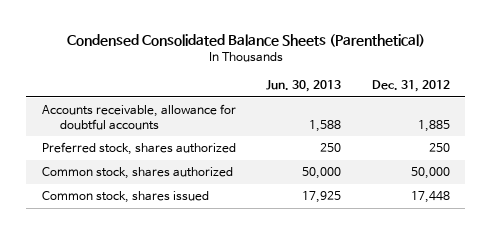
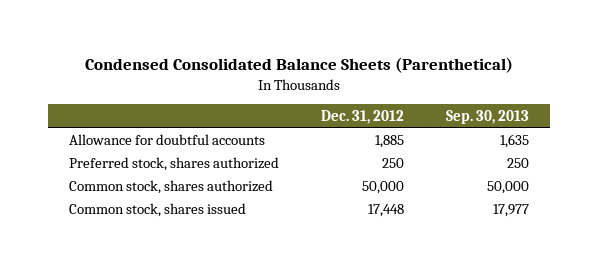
[266,80,342,93] Jun. 30, 2013 -> none
none -> [445,109,529,124] Sep. 30, 2013
[41,104,236,130] Accounts receivable, allowance for doubtful accounts -> [69,133,266,145] Allowance for doubtful accounts

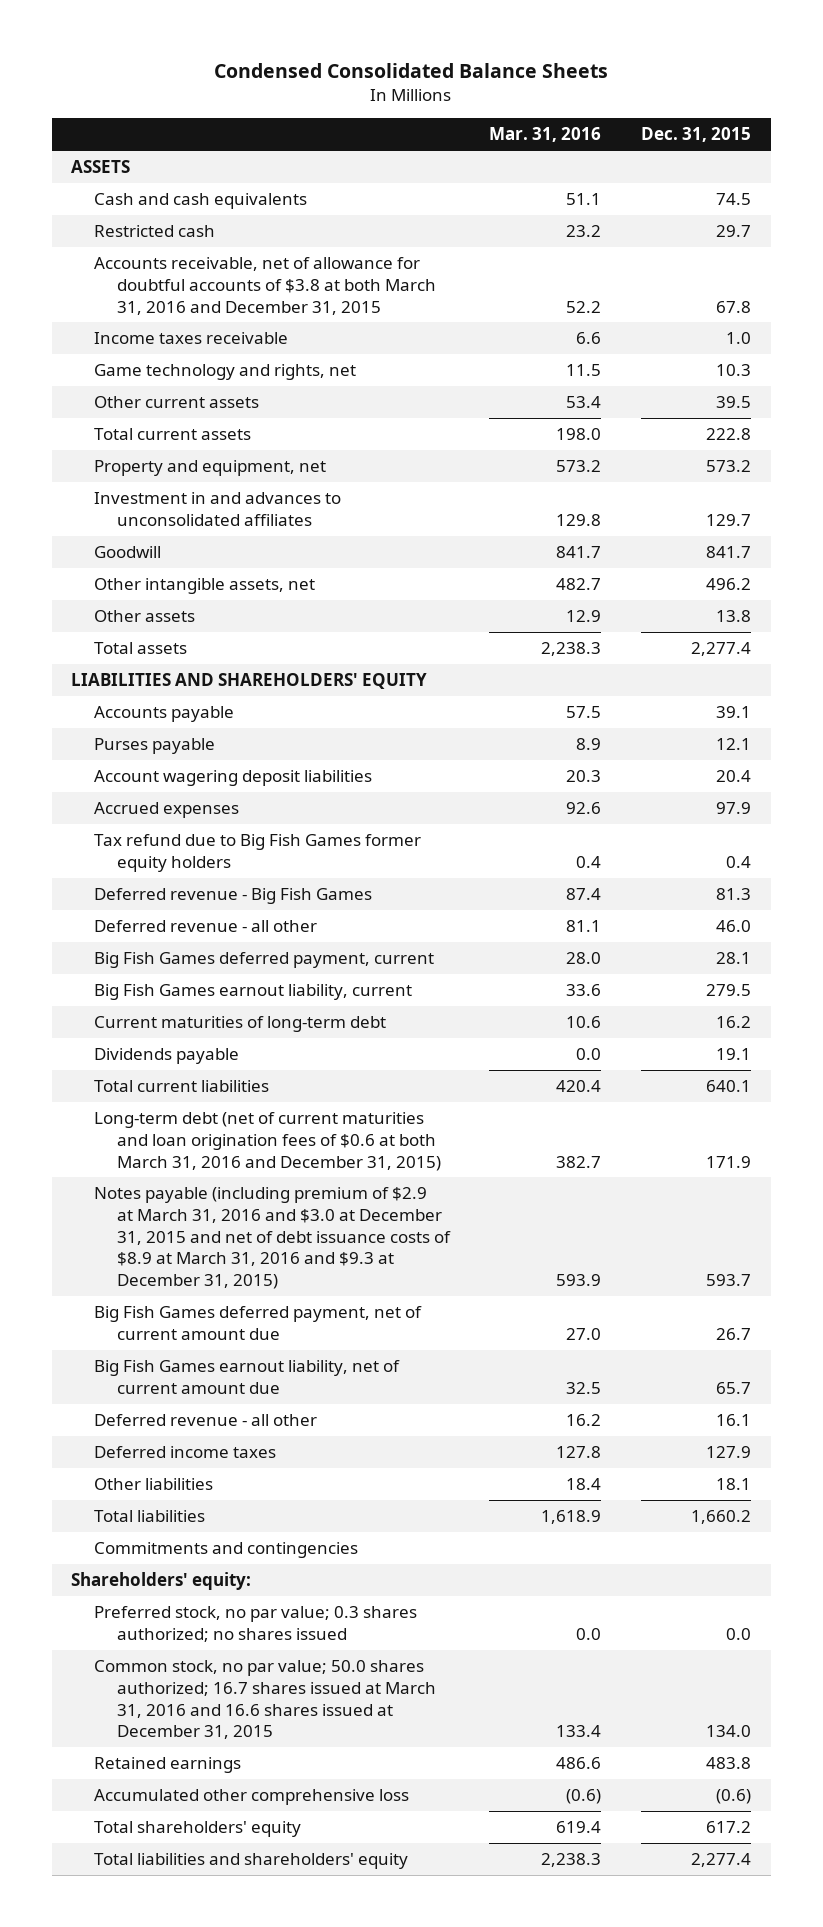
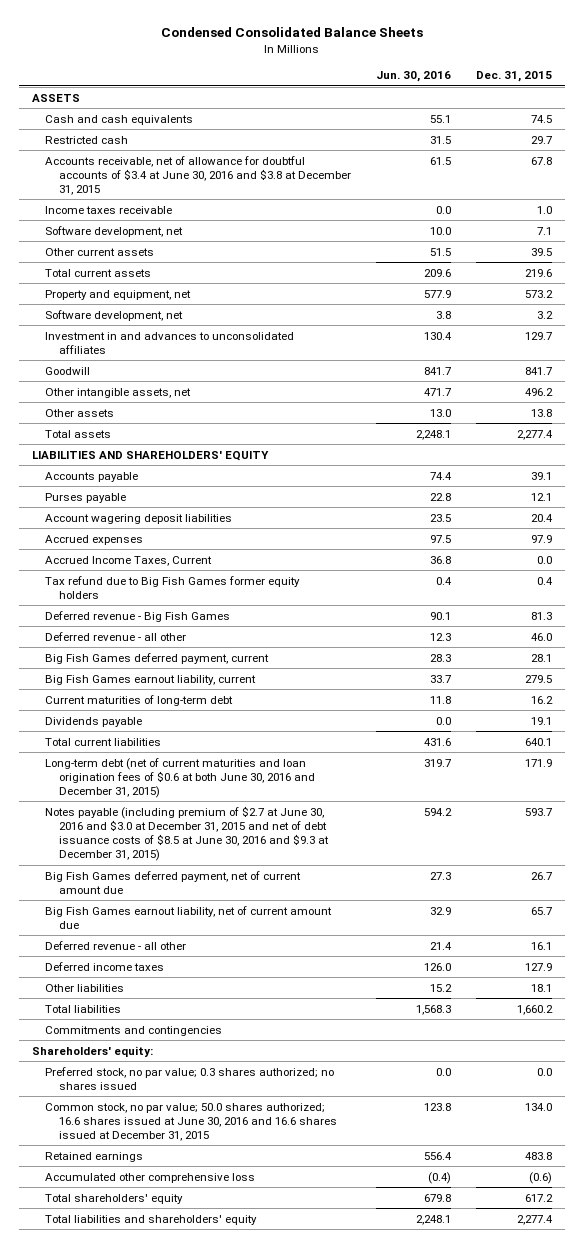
[489,127,602,143] Mar. 31, 2016 -> none
none -> [375,71,451,83] Jun. 30, 2016
[93,257,436,315] Accounts receivable, net of allowance for doubtful accounts of $3.8 at both March 31, 2016 and December 31, 2015 -> [45,155,351,195] Accounts receivable, net of allowance for doubtful accounts of $3.4 at June 30, 2016 and $3.8 at December 31, 2015
[93,364,356,381] Game technology and rights, net -> none
none -> [45,225,184,237] Software development, net
[706,428,752,441] 222.8 -> [525,268,553,277] 219.6
none -> [45,309,184,321] Software development, net
none -> [45,555,213,566] Accrued Income Taxes, Current
[93,1112,441,1171] Long-term debt (net of current maturities and loan origination fees of $0.6 at both March 31, 2016 and December 31, 2015) -> [45,757,315,798] Long-term debt (net of current maturities and loan origination fees of $0.6 at both June 30, 2016 and December 31, 2015)
[93,1187,451,1289] Notes payable (including premium of $2.9 at March 31, 2016 and $3.0 at December 31, 2015 and net of debt issuance costs of $8.9 at March 31, 2016 and $9.3 at December 31, 2015) -> [45,805,329,862] Notes payable (including premium of $2.7 at June 30, 2016 and $3.0 at December 31, 2015 and net of debt issuance costs of $8.5 at June 30, 2016 and $9.3 at December 31, 2015)
[93,1660,436,1740] Common stock, no par value; 50.0 shares authorized; 16.7 shares issued at March 31, 2016 and 16.6 shares issued at December 31, 2015 -> [45,1102,337,1141] Common stock, no par value; 50.0 shares authorized; 16.6 shares issued at June 30, 2016 and 16.6 shares issued at December 31, 2015

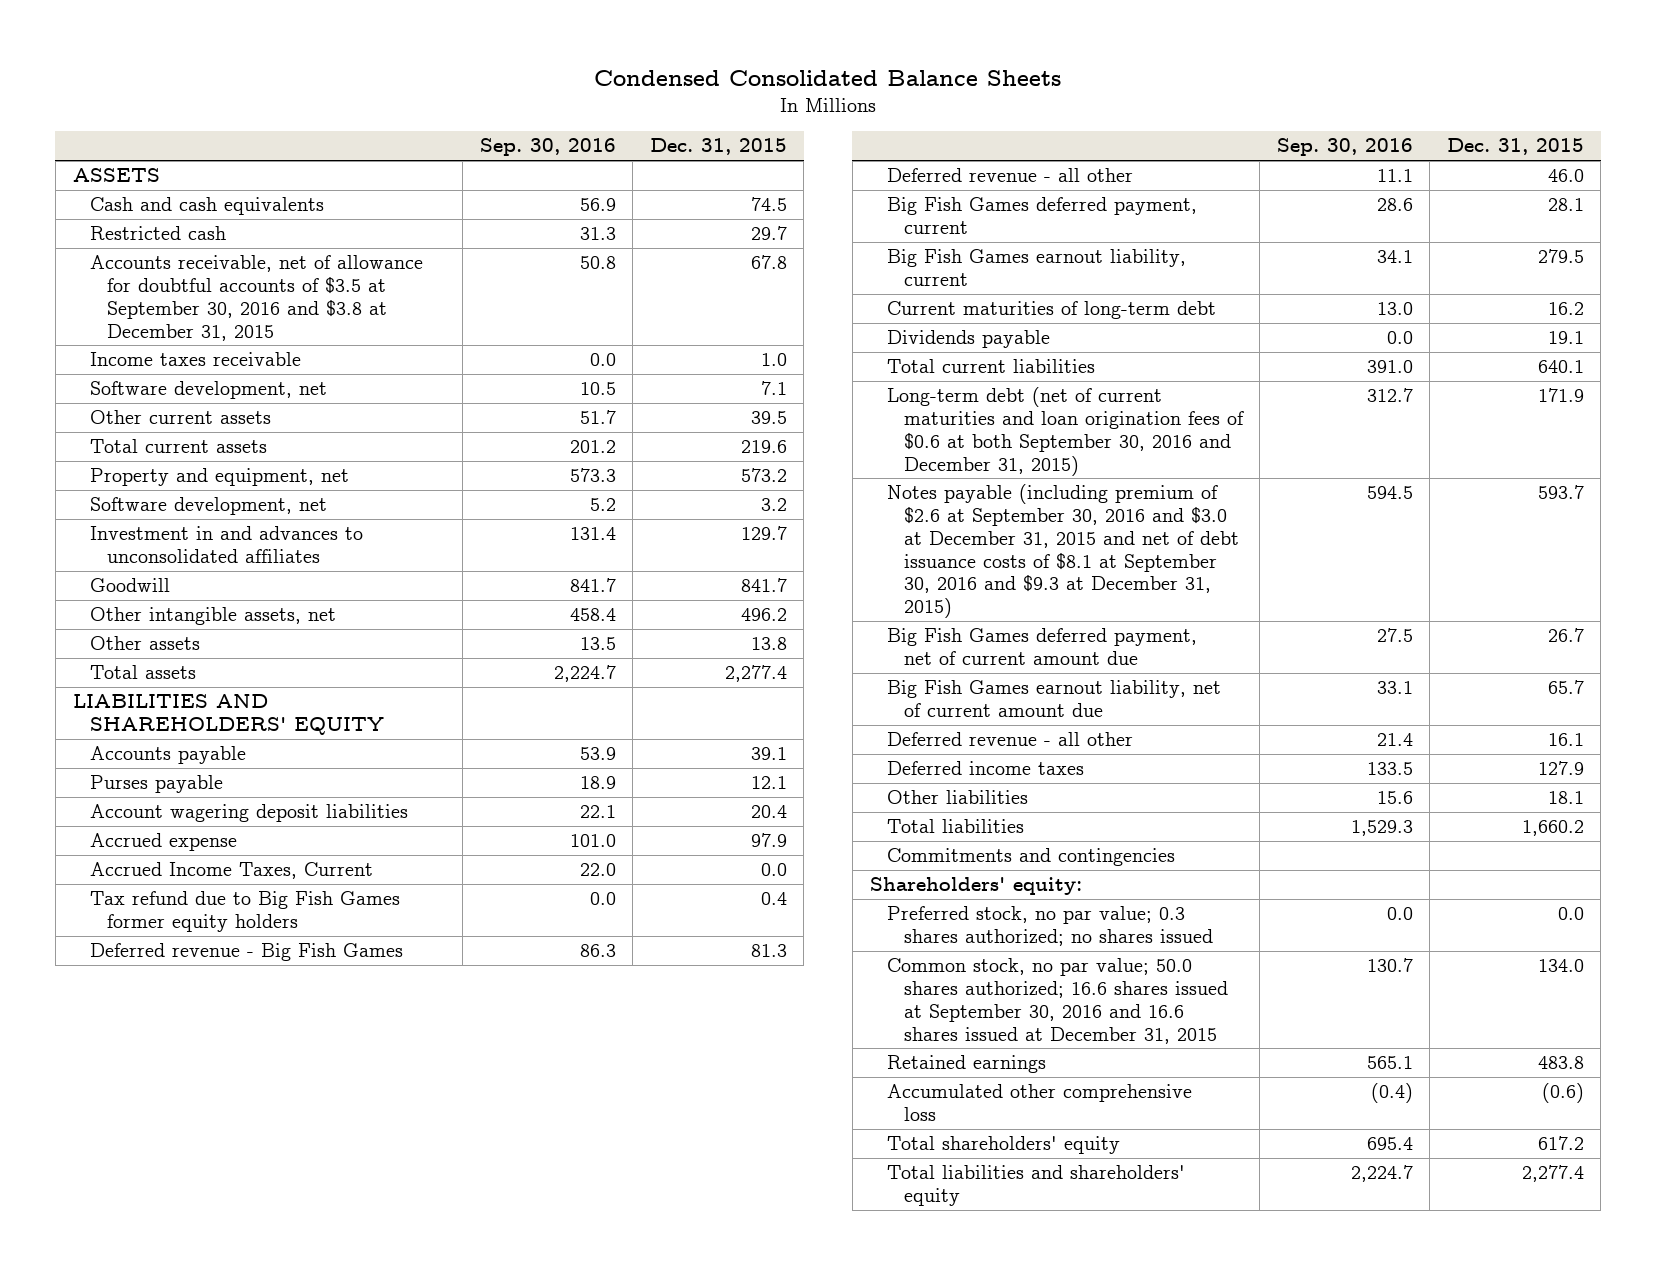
[375,71,451,83] Jun. 30, 2016 -> none
none -> [479,138,616,157] Sep. 30, 2016
[45,155,351,195] Accounts receivable, net of allowance for doubtful accounts of $3.4 at June 30, 2016 and $3.8 at December 31, 2015 -> [89,255,423,341] Accounts receivable, net of allowance for doubtful accounts of $3.5 at September 30, 2016 and $3.8 at December 31, 2015
[45,534,144,545] Accrued expenses -> [89,833,237,852] Accrued expense
[45,757,315,798] Long-term debt (net of current maturities and loan origination fees of $0.6 at both June 30, 2016 and December 31, 2015) -> [886,387,1244,476] Long-term debt (net of current maturities and loan origination fees of $0.6 at both September 30, 2016 and December 31, 2015)
[45,805,329,862] Notes payable (including premium of $2.7 at June 30, 2016 and $3.0 at December 31, 2015 and net of debt issuance costs of $8.5 at June 30, 2016 and $9.3 at December 31, 2015) -> [886,484,1239,619] Notes payable (including premium of $2.6 at September 30, 2016 and $3.0 at December 31, 2015 and net of debt issuance costs of $8.1 at September 30, 2016 and $9.3 at December 31, 2015)
[45,1102,337,1141] Common stock, no par value; 50.0 shares authorized; 16.6 shares issued at June 30, 2016 and 16.6 shares issued at December 31, 2015 -> [886,958,1228,1044] Common stock, no par value; 50.0 shares authorized; 16.6 shares issued at September 30, 2016 and 16.6 shares issued at December 31, 2015

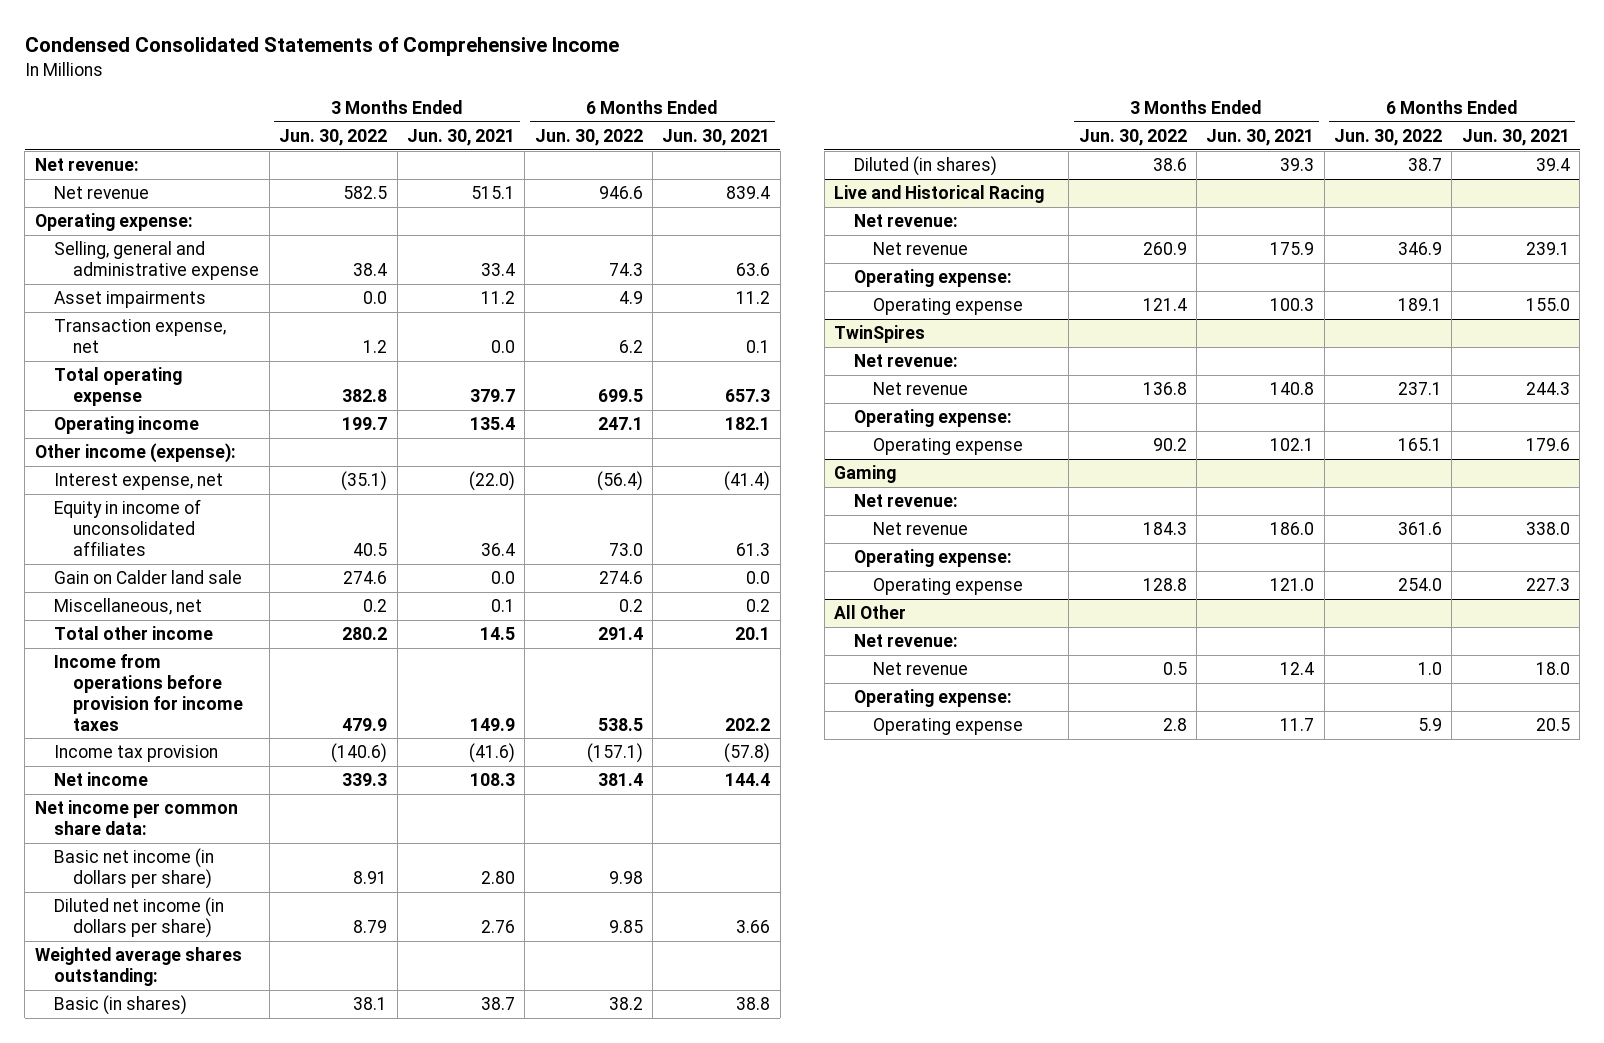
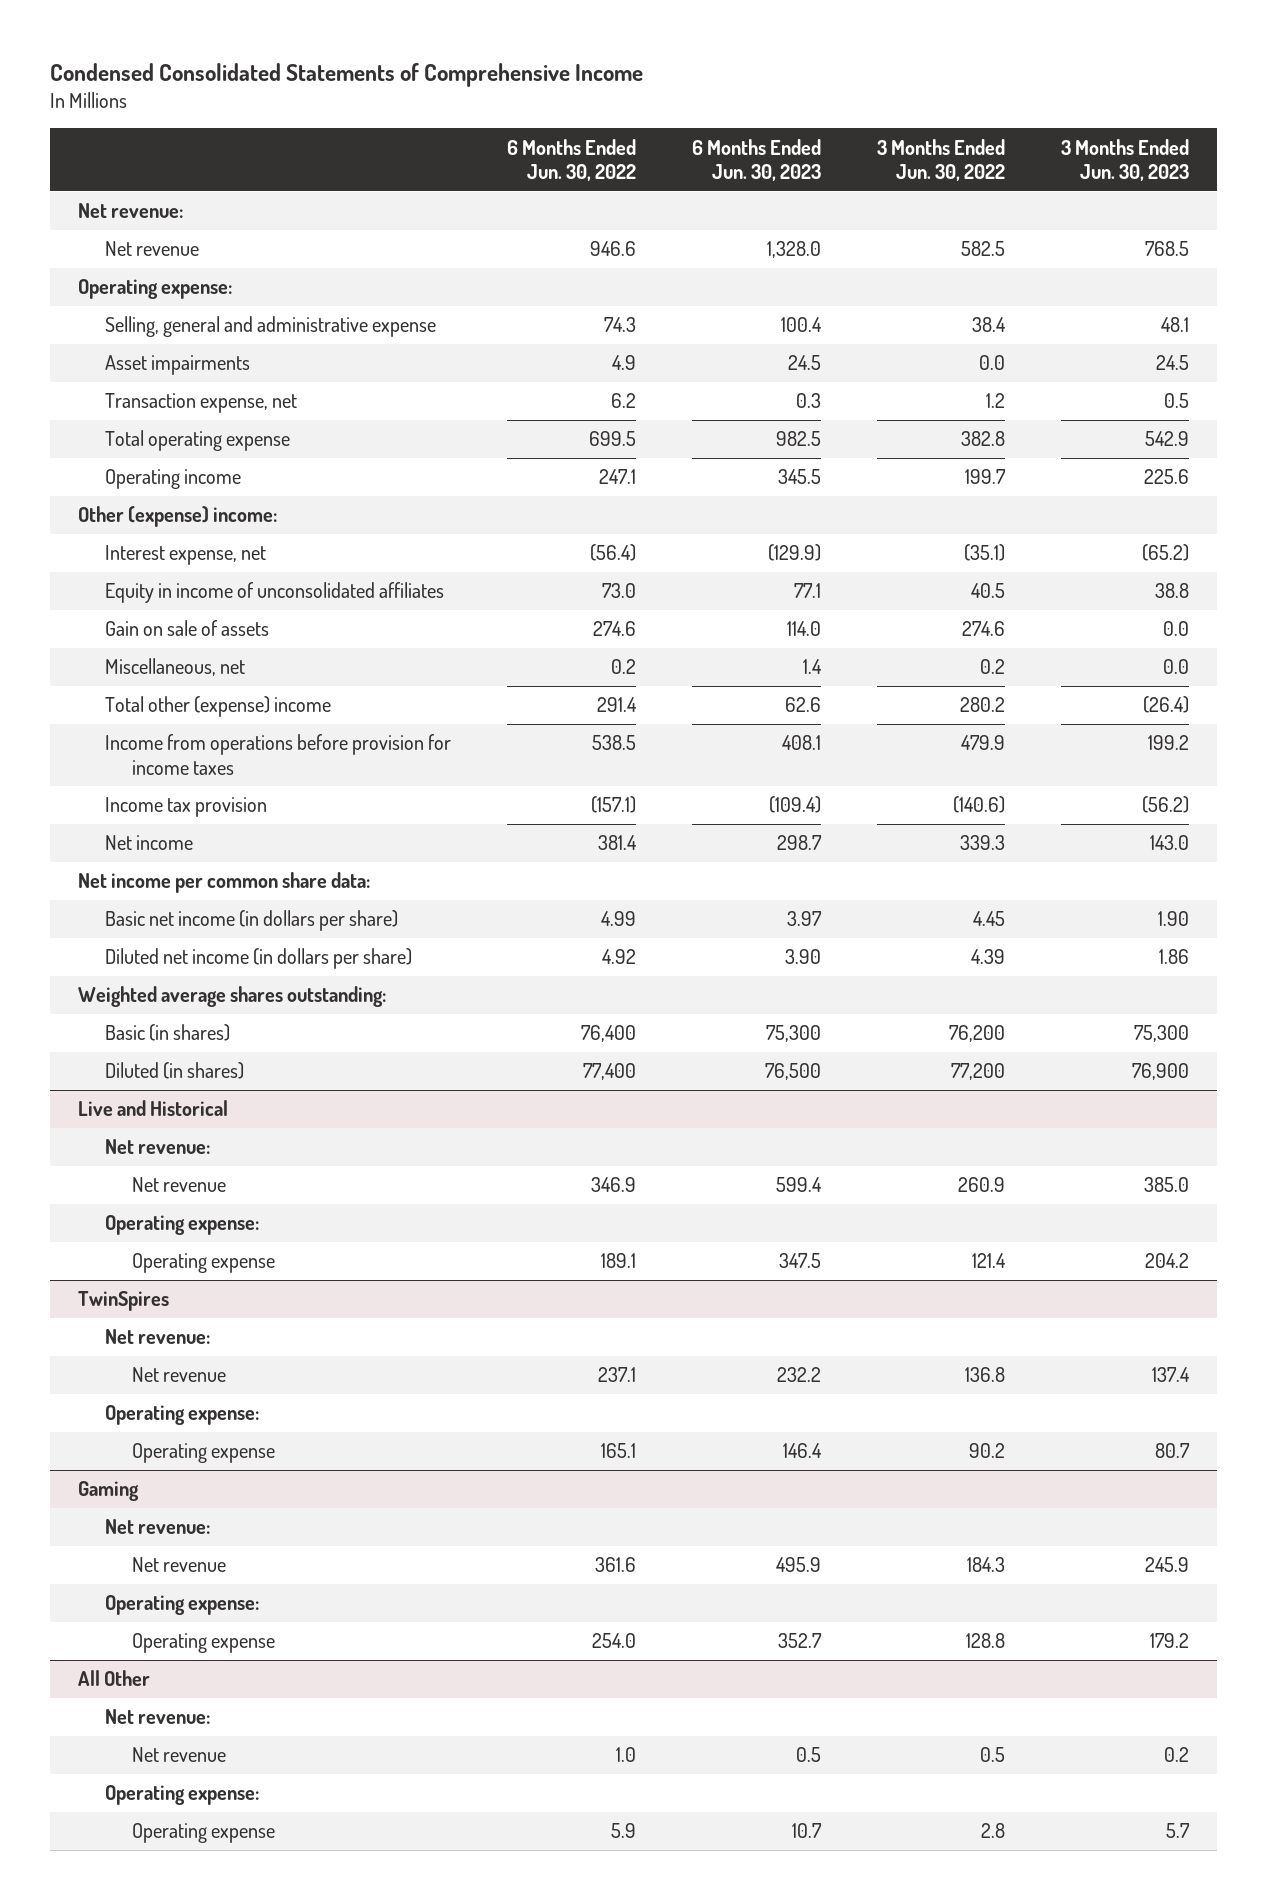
[406,128,515,146] Jun. 30, 2021 -> none
[662,128,771,146] Jun. 30, 2021 -> none
none -> [692,138,822,182] 6 Months Ended Jun. 30, 2023
none -> [1061,138,1190,182] 3 Months Ended Jun. 30, 2023
[34,443,236,464] Other income (expense): -> [78,506,278,528] Other (expense) income:
[54,570,243,585] Gain on Calder land sale -> [105,620,270,637] Gain on sale of assets
[54,626,214,641] Total other income -> [105,696,332,718] Total other (expense) income
[353,871,388,885] 8.91 -> [973,911,1006,927] 4.45
[608,871,643,885] 9.98 -> [601,911,637,927] 4.99
[353,920,388,934] 8.79 -> [971,949,1006,965] 4.39
[608,920,643,934] 9.85 -> [602,949,637,965] 4.92
[353,997,388,1011] 38.1 -> [949,1025,1006,1043] 76,200
[608,997,643,1011] 38.2 -> [581,1025,637,1043] 76,400
[1152,158,1187,172] 38.6 -> [951,1063,1006,1081] 77,200
[1408,158,1443,172] 38.7 -> [583,1063,637,1081] 77,400
[834,185,1045,204] Live and Historical Racing -> [78,1100,229,1117] Live and Historical

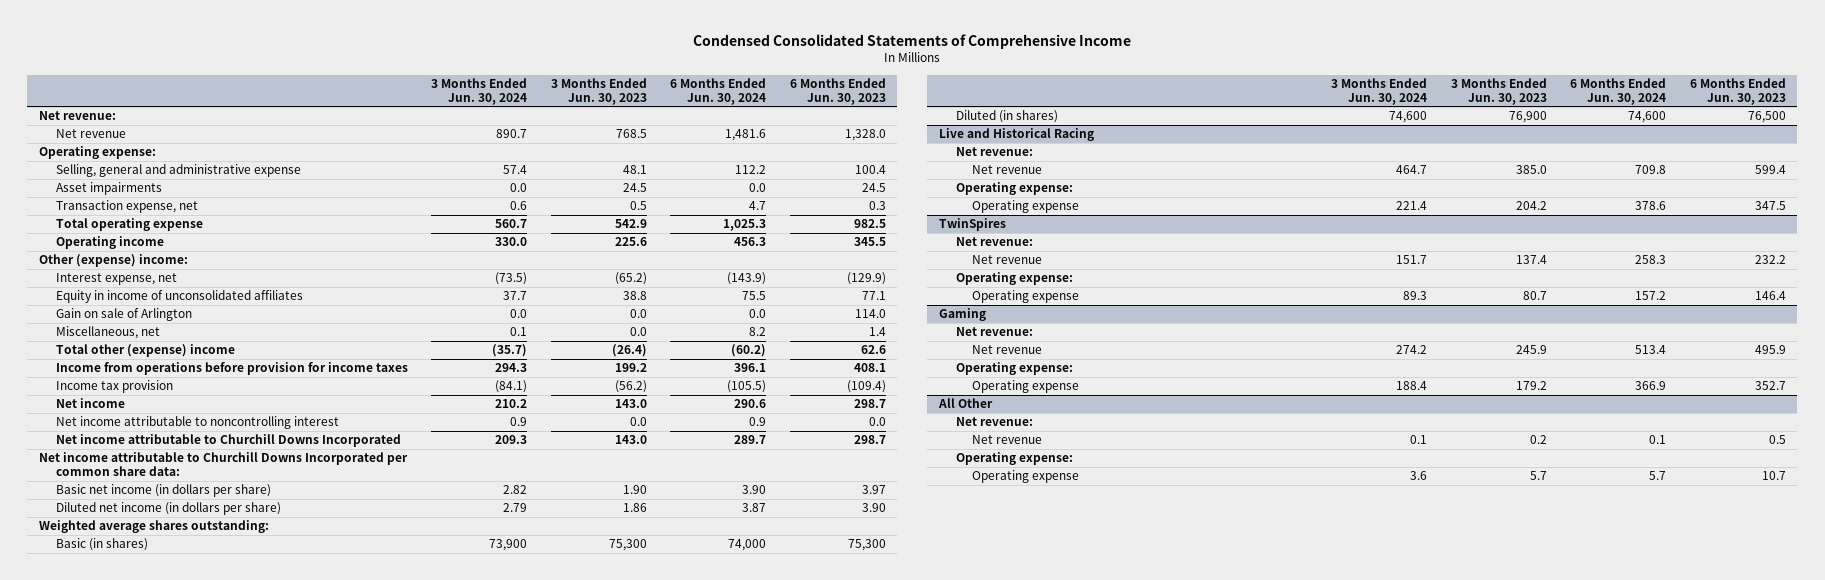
[507,138,637,182] 6 Months Ended Jun. 30, 2022 -> none
[877,138,1006,182] 3 Months Ended Jun. 30, 2022 -> none
none -> [431,77,528,105] 3 Months Ended Jun. 30, 2024
none -> [670,77,767,105] 6 Months Ended Jun. 30, 2024
[105,620,270,637] Gain on sale of assets -> [55,308,192,322] Gain on sale of Arlington
none -> [55,416,339,430] Net income attributable to noncontrolling interest
none -> [55,434,401,448] Net income attributable to Churchill Downs Incorporated
[78,872,371,894] Net income per common share data: -> [39,452,409,477] Net income attributable to Churchill Downs Incorporated per common share data:
[78,1100,229,1117] Live and Historical -> [939,128,1095,142] Live and Historical Racing

